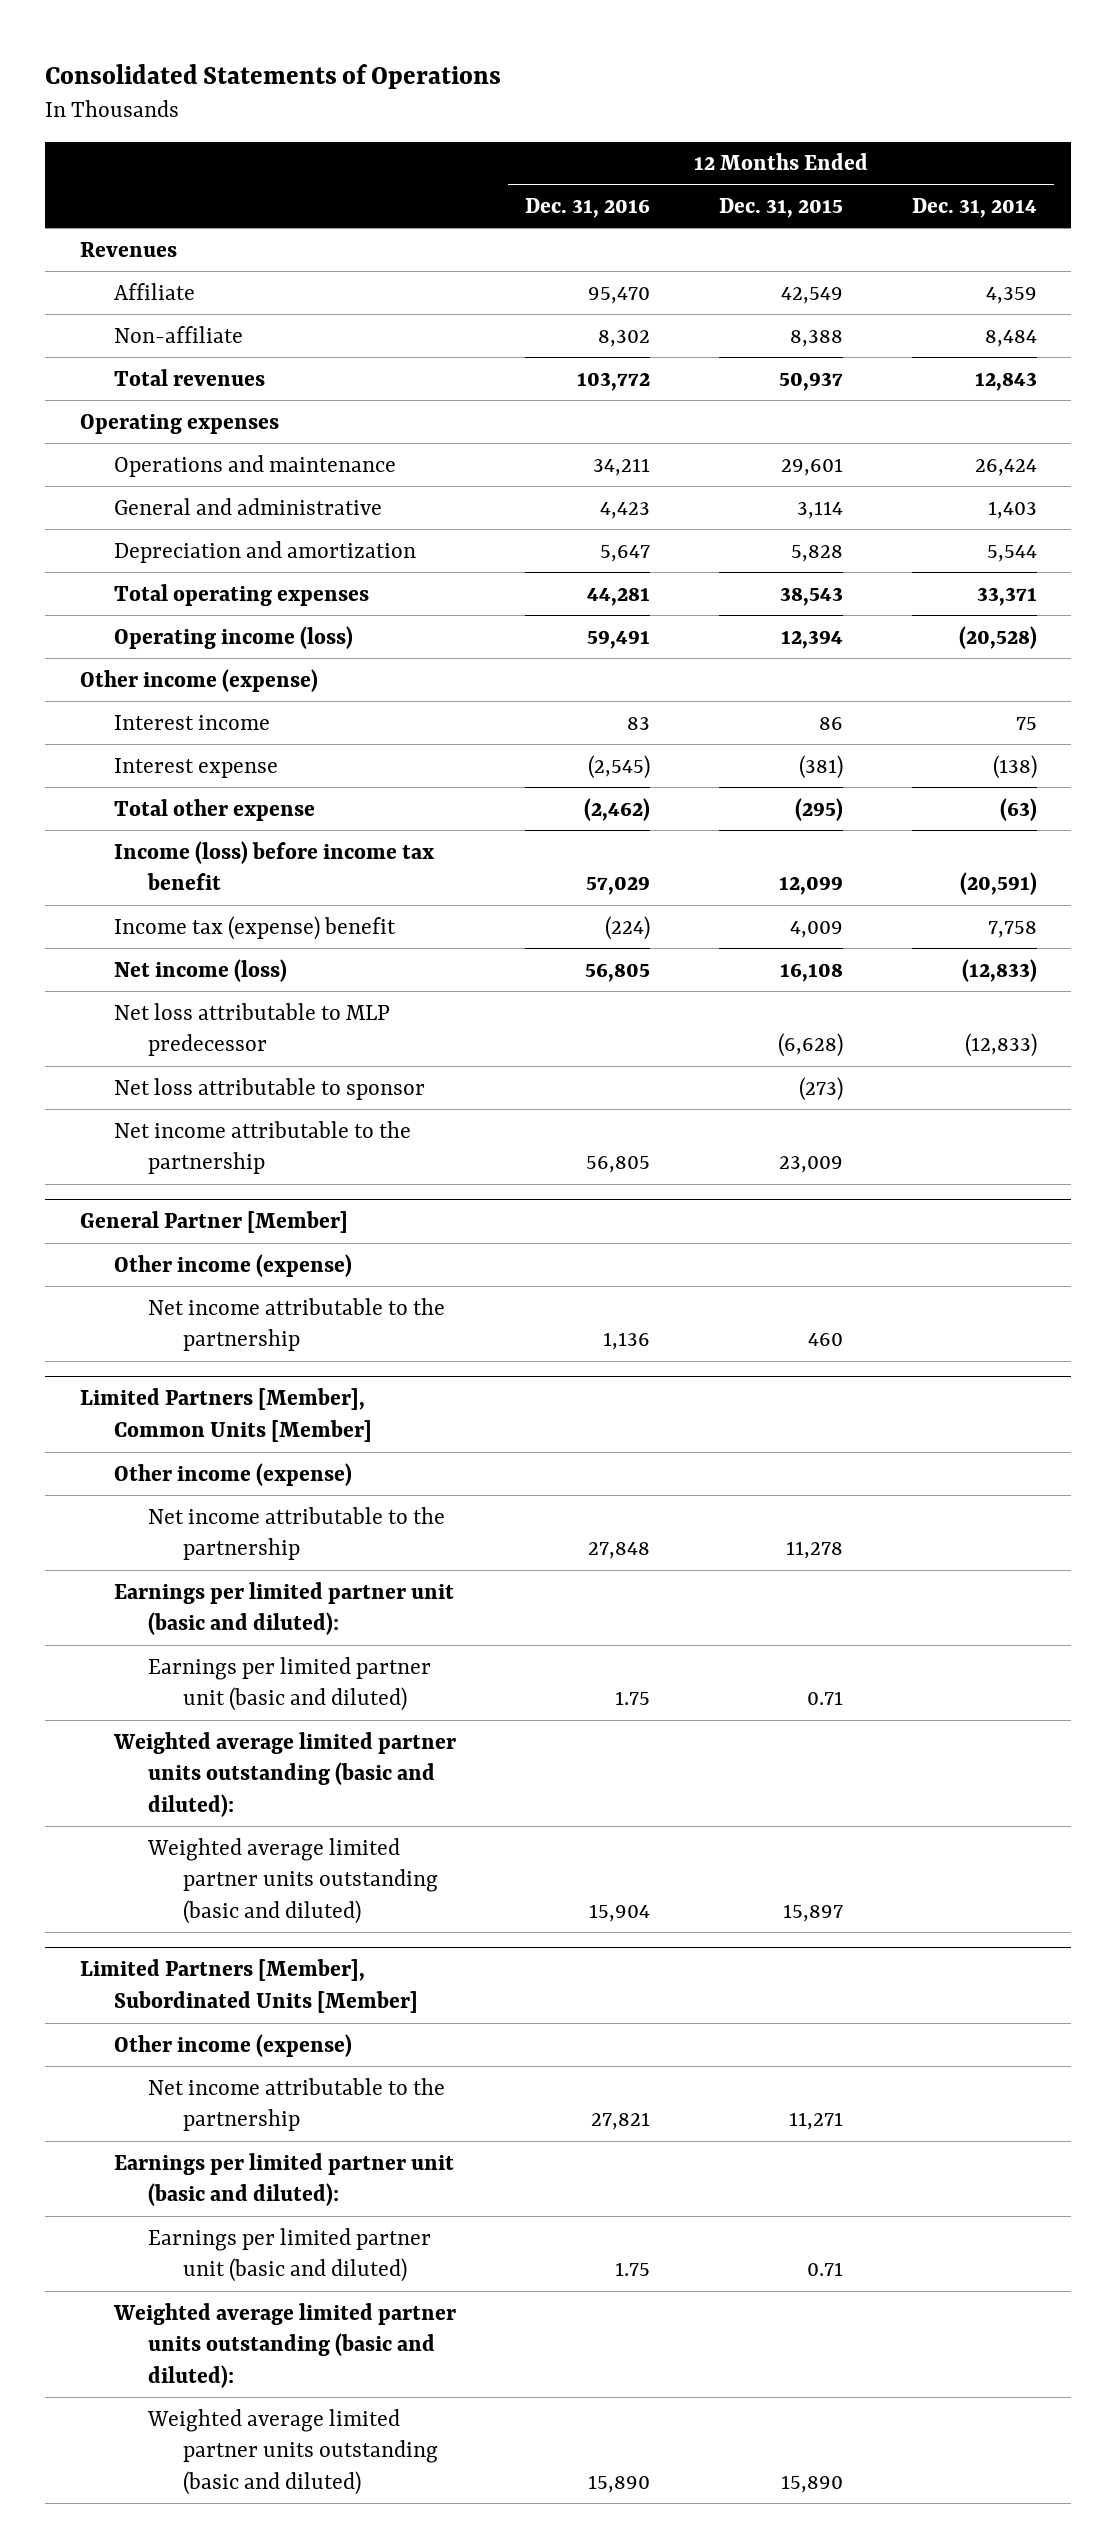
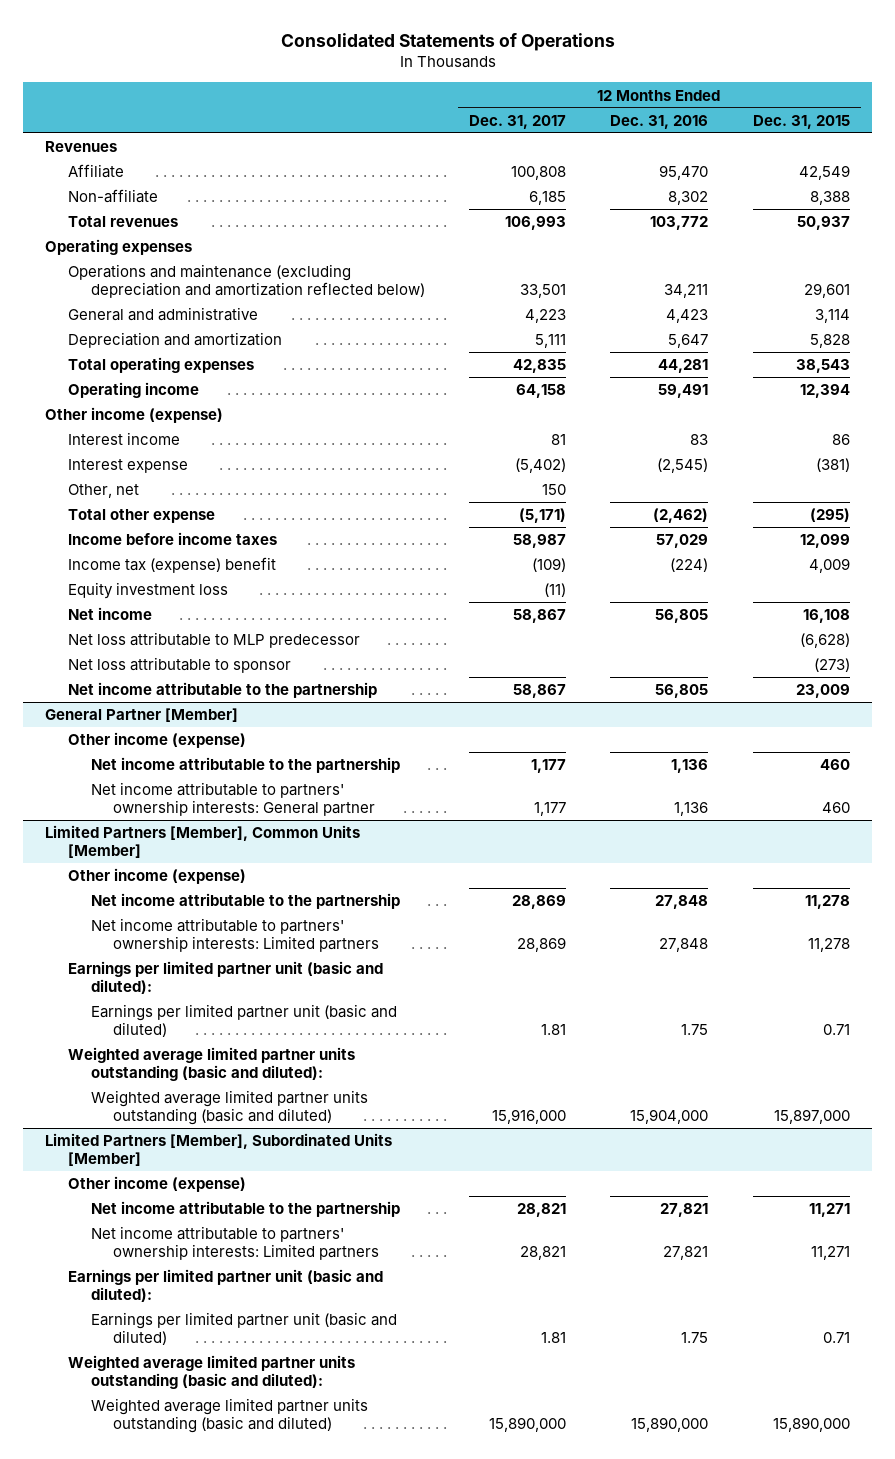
[911,197,1037,218] Dec. 31, 2014 -> none
none -> [468,114,566,129] Dec. 31, 2017
[114,454,397,477] Operations and maintenance -> [68,264,425,299] Operations and maintenance (excluding depreciation and amortization reflected below)
[114,625,354,649] Operating income (loss) -> [68,382,200,399] Operating income
none -> [68,484,140,499] Other, net
[114,840,435,891] Income (loss) before income tax benefit -> [68,532,278,546] Income before income taxes
none -> [68,582,229,600] Equity investment loss
[114,958,288,982] Net income (loss) -> [68,607,153,621] Net income
none -> [90,782,376,817] Net income attributable to partners' ownership interests: General partner
none -> [90,918,380,953] Net income attributable to partners' ownership interests: Limited partners
[589,1903,651,1922] 15,904 -> [630,1109,709,1125] 15,904,000
[783,1903,844,1922] 15,897 -> [773,1109,850,1125] 15,897,000
none -> [90,1226,380,1261] Net income attributable to partners' ownership interests: Limited partners
[588,2474,651,2493] 15,890 -> [631,1417,709,1433] 15,890,000
[781,2474,844,2493] 15,890 -> [772,1417,850,1433] 15,890,000

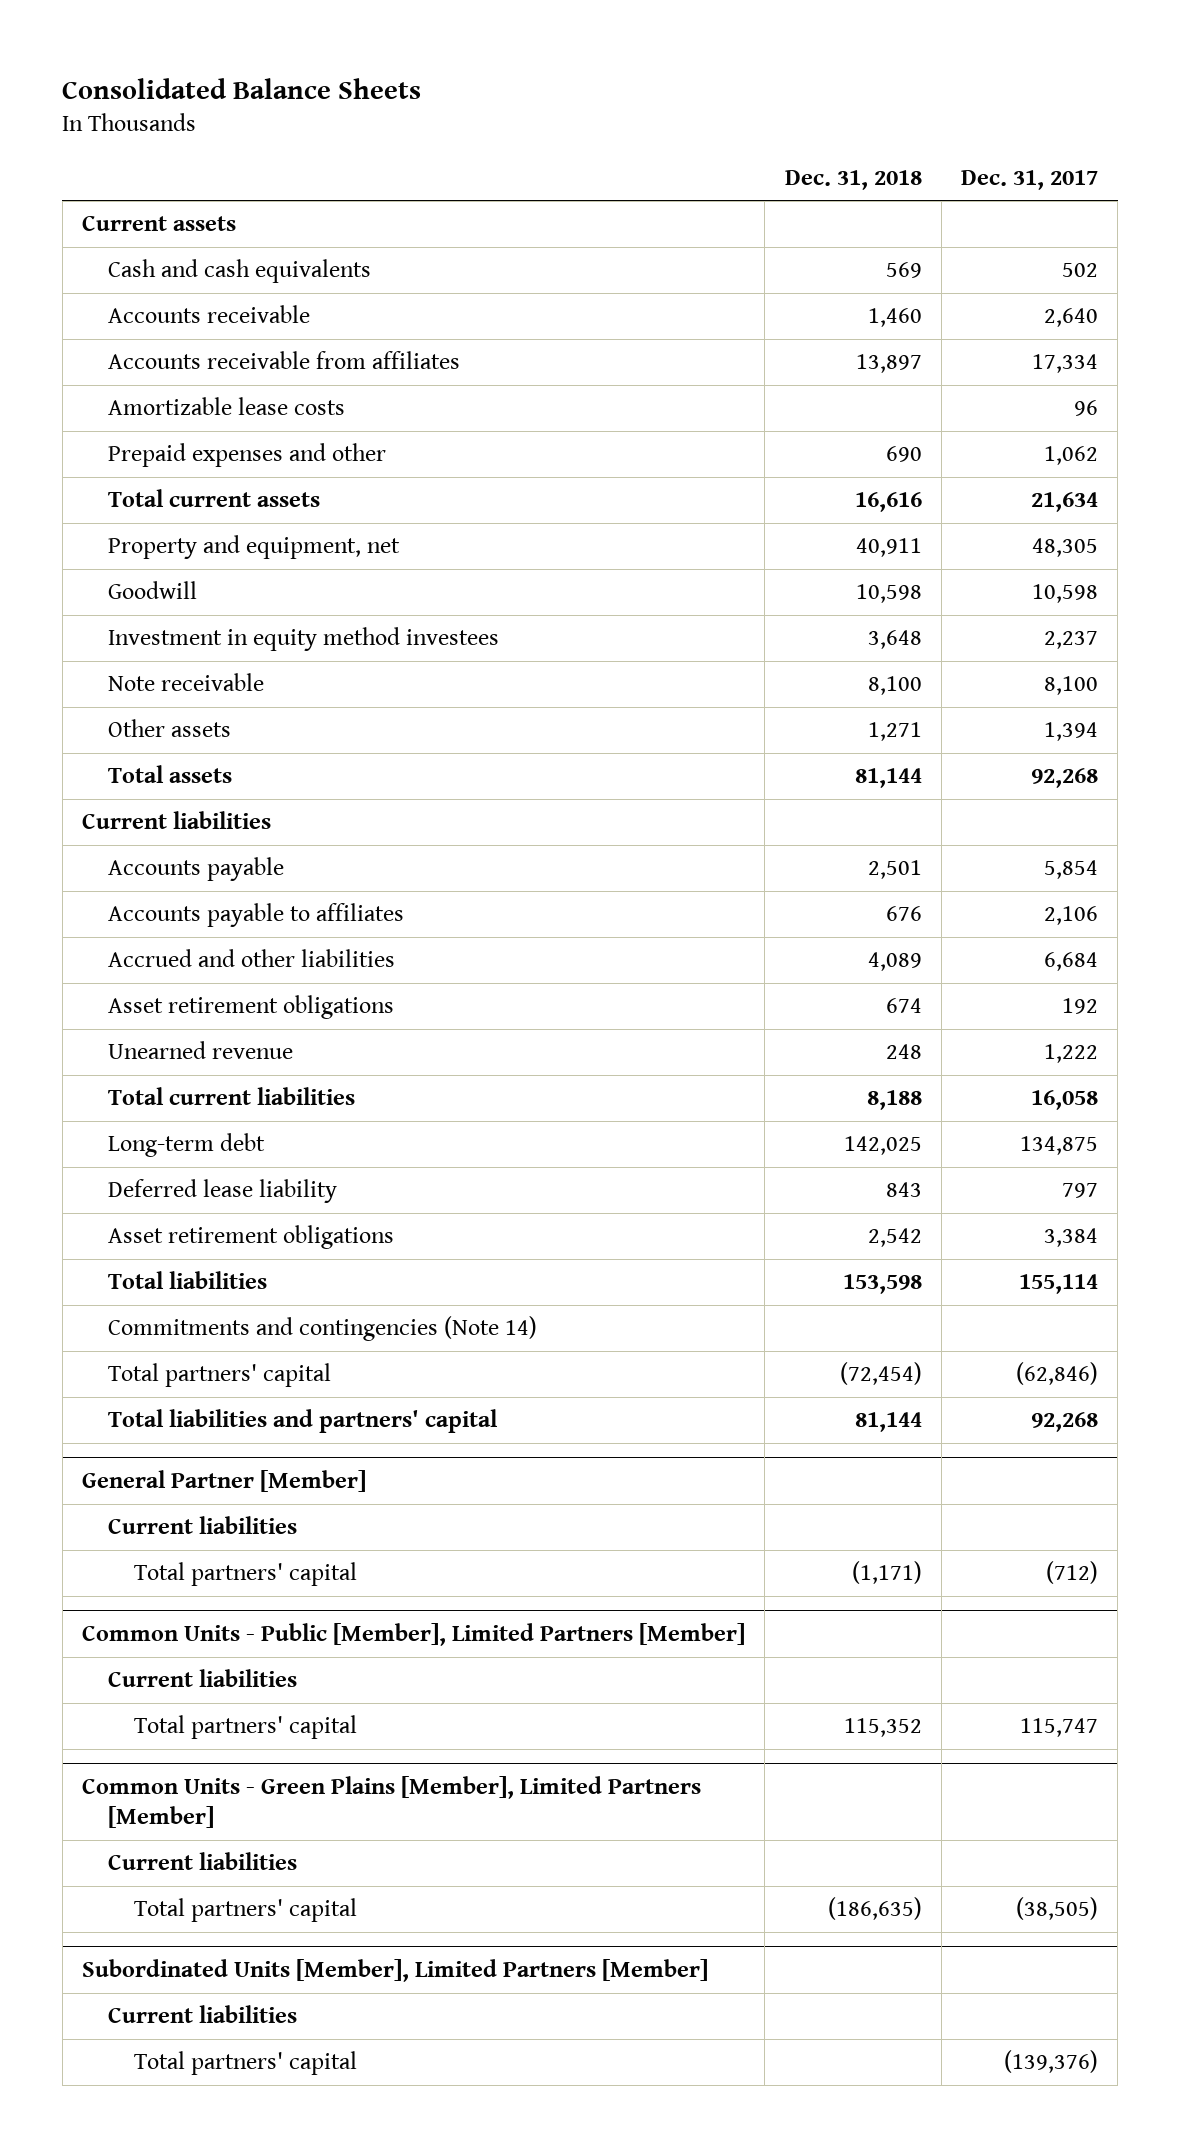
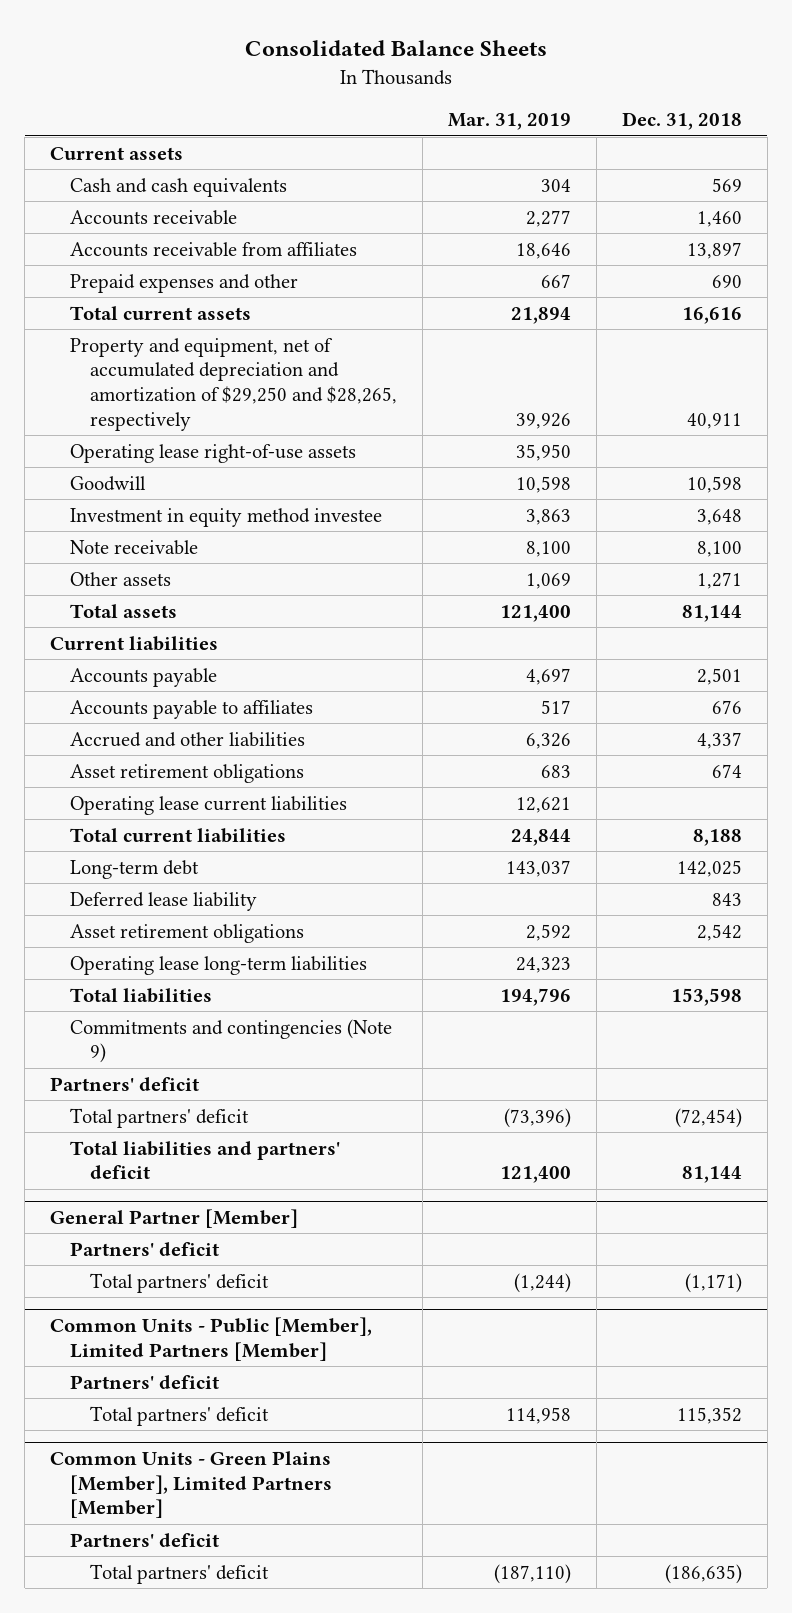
[961,169,1099,190] Dec. 31, 2017 -> none
none -> [448,113,572,131] Mar. 31, 2019
[108,397,346,416] Amortizable lease costs -> none
[108,535,401,560] Property and equipment, net -> [70,337,398,431] Property and equipment, net of accumulated depreciation and amortization of $29,250 and $28,265, respectively
none -> [70,443,357,463] Operating lease right-of-use assets
[108,627,500,652] Investment in equity method investees -> [70,507,383,527] Investment in equity method investee
[867,952,922,972] 4,089 -> [696,731,742,749] 4,337
[108,1041,294,1060] Unearned revenue -> none
none -> [70,795,348,815] Operating lease current liabilities
none -> [70,955,368,975] Operating lease long-term liabilities
[108,1316,538,1342] Commitments and contingencies (Note 14) -> [70,1018,393,1064] Commitments and contingencies (Note 9)
none -> [49,1076,199,1091] Partners' deficit
[108,1363,332,1388] Total partners' capital -> [70,1107,250,1128] Total partners' deficit
[108,1409,499,1434] Total liabilities and partners' capital -> [70,1140,341,1180] Total liabilities and partners' deficit
[108,1516,298,1535] Current liabilities -> none
none -> [70,1241,220,1256] Partners' deficit
[134,1562,358,1587] Total partners' capital -> [90,1272,270,1293] Total partners' deficit
[108,1669,298,1688] Current liabilities -> none
none -> [70,1374,220,1389] Partners' deficit
[134,1715,358,1740] Total partners' capital -> [90,1405,270,1426] Total partners' deficit
[108,1852,298,1871] Current liabilities -> none
[81,1959,708,1983] Subordinated Units [Member], Limited Partners [Member] -> none
[108,2005,298,2024] Current liabilities -> none
[134,2051,358,2076] Total partners' capital -> none
none -> [70,1532,220,1547] Partners' deficit
[134,1898,358,1923] Total partners' capital -> [90,1563,270,1584] Total partners' deficit

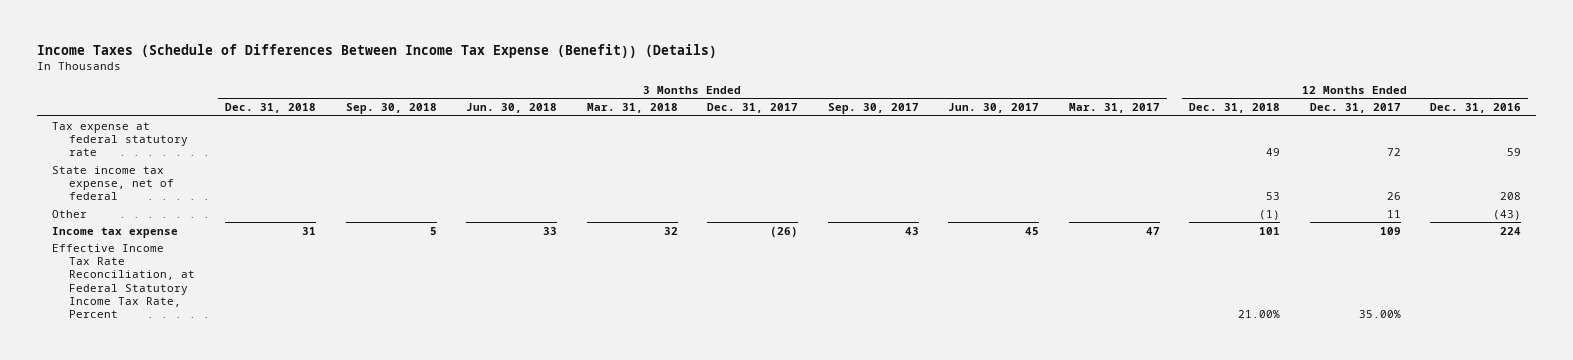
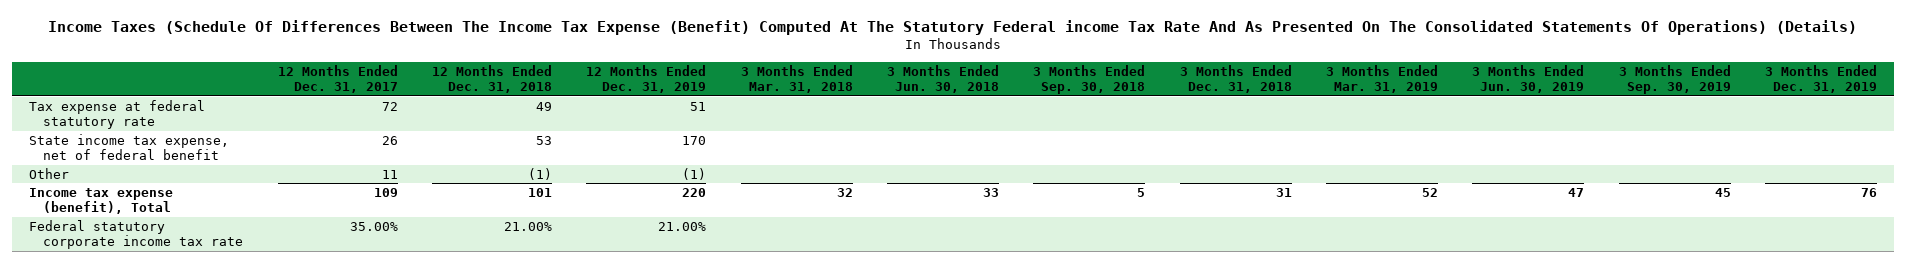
[37,43,718,58] Income Taxes (Schedule of Differences Between Income Tax Expense (Benefit)) (Details) -> [47,19,1857,35] Income Taxes (Schedule Of Differences Between The Income Tax Expense (Benefit) Computed At The Statutory Federal income Tax Rate And As Presented On The Consolidated Statements Of Operations) (Details)
[707,103,799,114] Dec. 31, 2017 -> none
[827,103,919,115] Sep. 30, 2017 -> none
[948,103,1040,114] Jun. 30, 2017 -> none
[1068,103,1160,114] Mar. 31, 2017 -> none
[1430,103,1522,114] Dec. 31, 2016 -> none
none -> [586,64,707,94] 12 Months Ended Dec. 31, 2019
none -> [1326,64,1439,94] 3 Months Ended Mar. 31, 2019
none -> [1472,64,1585,94] 3 Months Ended Jun. 30, 2019
none -> [1618,64,1731,95] 3 Months Ended Sep. 30, 2019
none -> [1765,64,1878,94] 3 Months Ended Dec. 31, 2019
[52,165,175,201] State income tax expense, net of federal -> [28,133,229,161] State income tax expense, net of federal benefit
[52,226,179,238] Income tax expense -> [28,187,173,215] Income tax expense (benefit), Total
[52,243,196,319] Effective Income Tax Rate Reconciliation, at Federal Statutory Income Tax Rate, Percent -> [28,219,244,250] Federal statutory corporate income tax rate

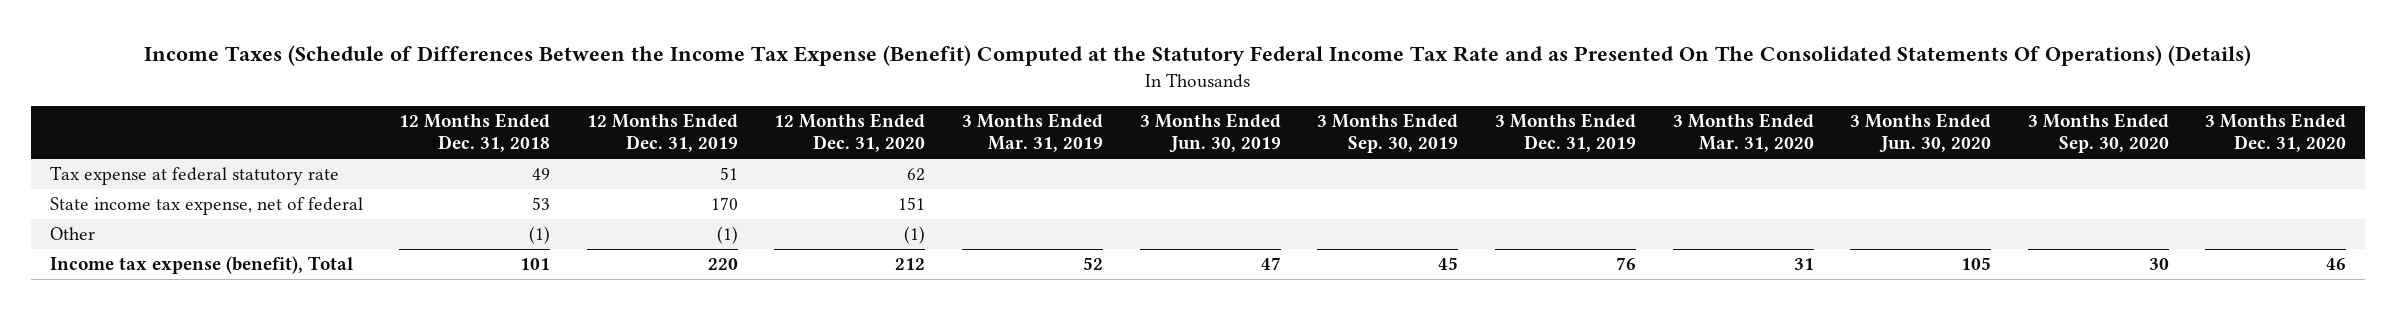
[47,19,1857,35] Income Taxes (Schedule Of Differences Between The Income Tax Expense (Benefit) Computed At The Statutory Federal income Tax Rate And As Presented On The Consolidated Statements Of Operations) (Details) -> [143,44,2251,66] Income Taxes (Schedule of Differences Between the Income Tax Expense (Benefit) Computed at the Statutory Federal Income Tax Rate and as Presented On The Consolidated Statements Of Operations) (Details)
[277,64,398,94] 12 Months Ended Dec. 31, 2017 -> none
[740,64,853,94] 3 Months Ended Mar. 31, 2018 -> none
[887,64,1000,94] 3 Months Ended Jun. 30, 2018 -> none
[1033,64,1146,95] 3 Months Ended Sep. 30, 2018 -> none
[1179,64,1292,94] 3 Months Ended Dec. 31, 2018 -> none
none -> [774,113,926,153] 12 Months Ended Dec. 31, 2020
none -> [1672,113,1814,153] 3 Months Ended Mar. 31, 2020
none -> [1850,113,1992,154] 3 Months Ended Jun. 30, 2020
none -> [2027,113,2169,154] 3 Months Ended Sep. 30, 2020
none -> [2205,113,2347,153] 3 Months Ended Dec. 31, 2020
[28,133,229,161] State income tax expense, net of federal benefit -> [49,197,363,216] State income tax expense, net of federal
[28,219,244,250] Federal statutory corporate income tax rate -> none

